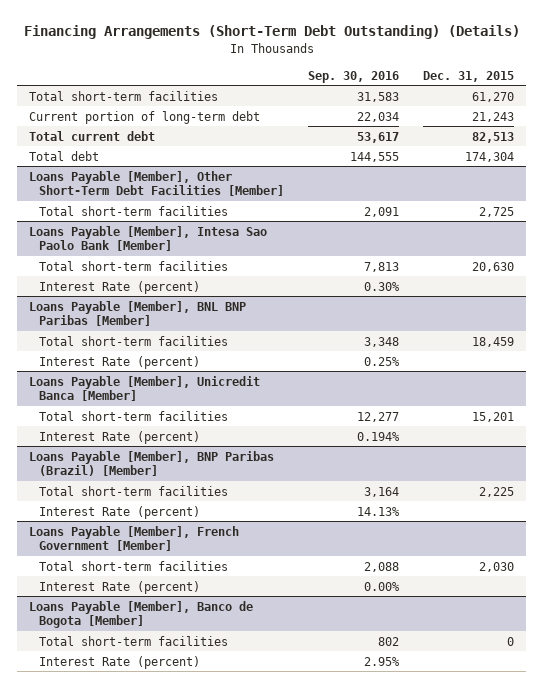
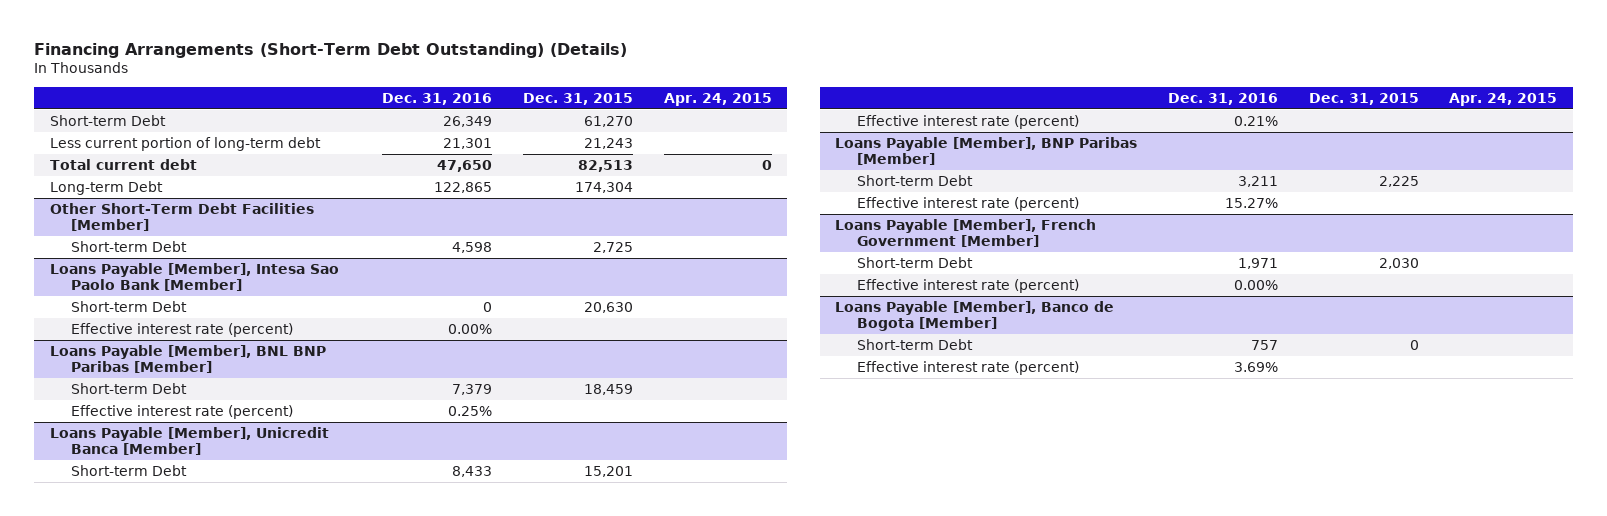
[308,70,400,83] Sep. 30, 2016 -> none
none -> [382,92,493,105] Dec. 31, 2016
none -> [663,92,772,106] Apr. 24, 2015
[29,90,219,101] Total short-term facilities -> [49,115,166,127] Short-term Debt
[29,110,261,124] Current portion of long-term debt -> [49,137,321,152] Less current portion of long-term debt
[29,150,100,161] Total debt -> [49,181,163,196] Long-term Debt
[29,170,284,197] Loans Payable [Member], Other Short-Term Debt Facilities [Member] -> [49,203,314,231] Other Short-Term Debt Facilities [Member]
[38,205,228,216] Total short-term facilities -> [70,241,187,253] Short-term Debt
[38,260,228,271] Total short-term facilities -> [70,301,187,313] Short-term Debt
[38,280,200,294] Interest Rate (percent) -> [70,323,293,338] Effective interest rate (percent)
[38,335,228,346] Total short-term facilities -> [70,383,187,395] Short-term Debt
[38,355,200,369] Interest Rate (percent) -> [70,405,293,420] Effective interest rate (percent)
[38,410,228,421] Total short-term facilities -> [70,465,187,477] Short-term Debt
[38,430,200,444] Interest Rate (percent) -> [856,115,1079,130] Effective interest rate (percent)
[29,450,275,477] Loans Payable [Member], BNP Paribas (Brazil) [Member] -> [835,137,1138,165] Loans Payable [Member], BNP Paribas [Member]
[38,485,228,496] Total short-term facilities -> [856,175,973,187] Short-term Debt
[38,505,200,519] Interest Rate (percent) -> [856,197,1079,212] Effective interest rate (percent)
[38,560,228,571] Total short-term facilities -> [856,257,973,269] Short-term Debt
[38,580,200,594] Interest Rate (percent) -> [856,279,1079,294] Effective interest rate (percent)
[38,635,228,646] Total short-term facilities -> [856,339,973,351] Short-term Debt
[38,655,200,669] Interest Rate (percent) -> [856,361,1079,376] Effective interest rate (percent)

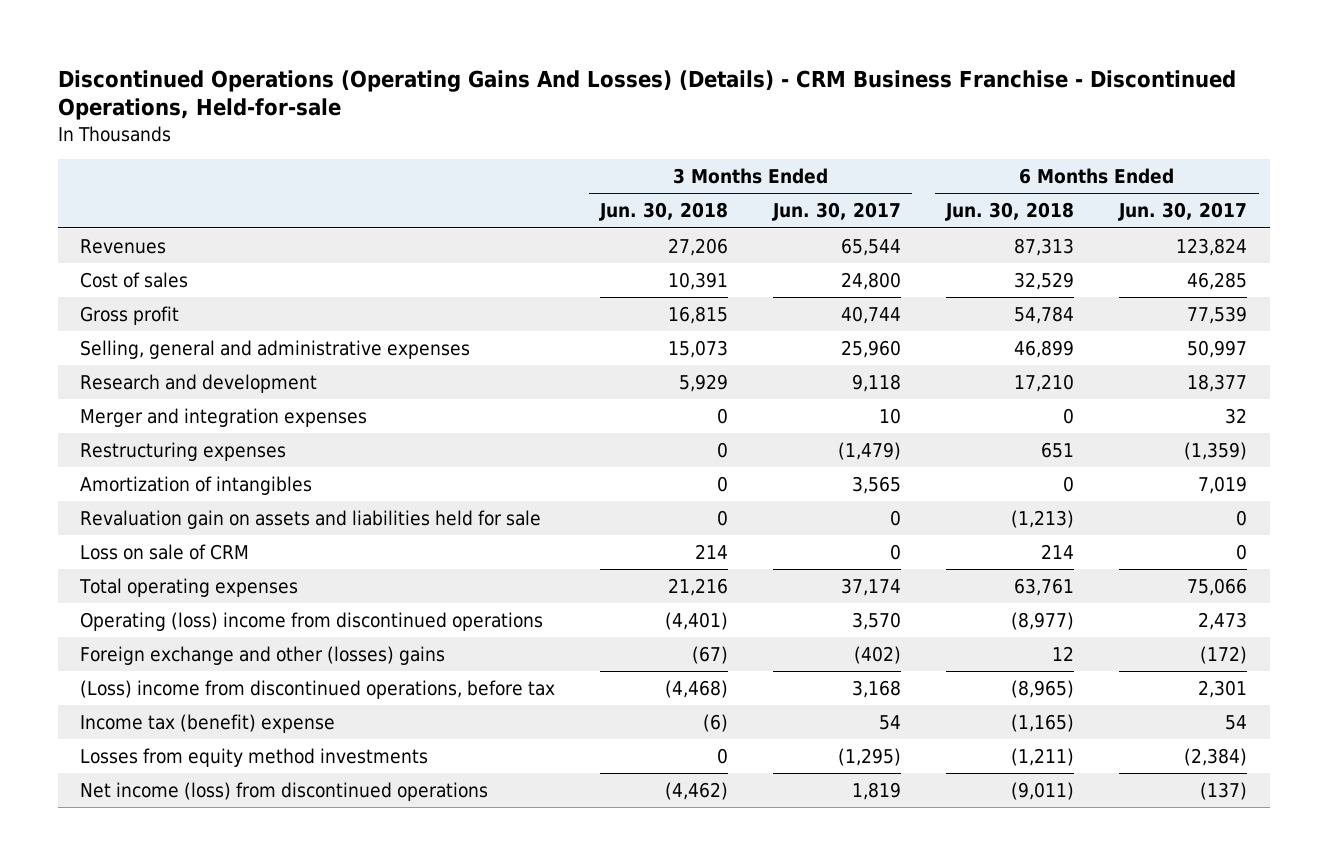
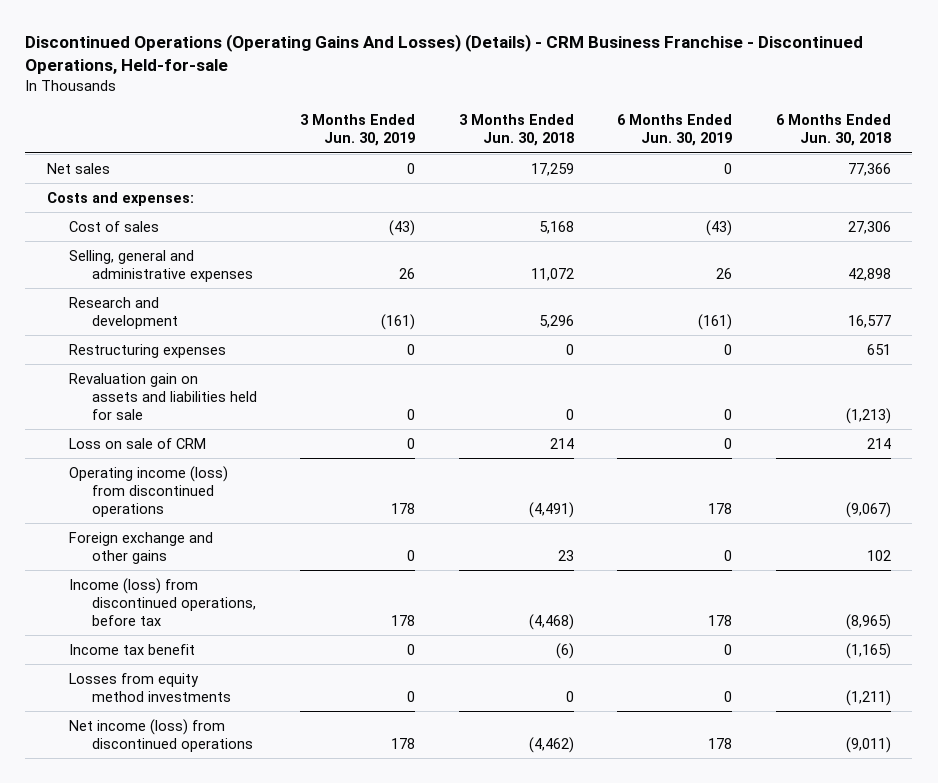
[772,202,902,222] Jun. 30, 2017 -> none
[1118,202,1248,222] Jun. 30, 2017 -> none
none -> [300,114,416,147] 3 Months Ended Jun. 30, 2019
none -> [617,114,733,147] 6 Months Ended Jun. 30, 2019
[80,238,167,254] Revenues -> none
[80,305,180,325] Gross profit -> none
[80,407,368,427] Merger and integration expenses -> none
none -> [47,162,111,174] Net sales
none -> [47,191,195,206] Costs and expenses:
[668,271,729,290] 10,391 -> [538,220,574,234] 5,168
[1014,271,1075,290] 32,529 -> [847,220,891,234] 27,306
[668,339,729,358] 15,073 -> [530,267,574,281] 11,072
[1014,339,1075,358] 46,899 -> [847,267,891,281] 42,898
[679,373,729,392] 5,929 -> [538,314,574,328] 5,296
[1014,373,1075,392] 17,210 -> [847,314,891,328] 16,577
[80,475,313,495] Amortization of intangibles -> none
[79,577,299,597] Total operating expenses -> none
[80,611,544,631] Operating (loss) income from discontinued operations -> [69,465,229,517] Operating income (loss) from discontinued operations
[665,611,729,630] (4,401) -> [528,501,574,518] (4,491)
[1011,611,1075,630] (8,977) -> [845,501,891,518] (9,067)
[80,645,446,665] Foreign exchange and other (losses) gains -> [69,531,214,564] Foreign exchange and other gains
[692,645,729,664] (67) -> [557,549,574,561] 23
[1052,645,1075,661] 12 -> [866,549,891,561] 102
[80,679,556,699] (Loss) income from discontinued operations, before tax -> [69,577,256,626] Income (loss) from discontinued operations, before tax
[80,713,336,733] Income tax (benefit) expense -> [69,643,196,655] Income tax benefit

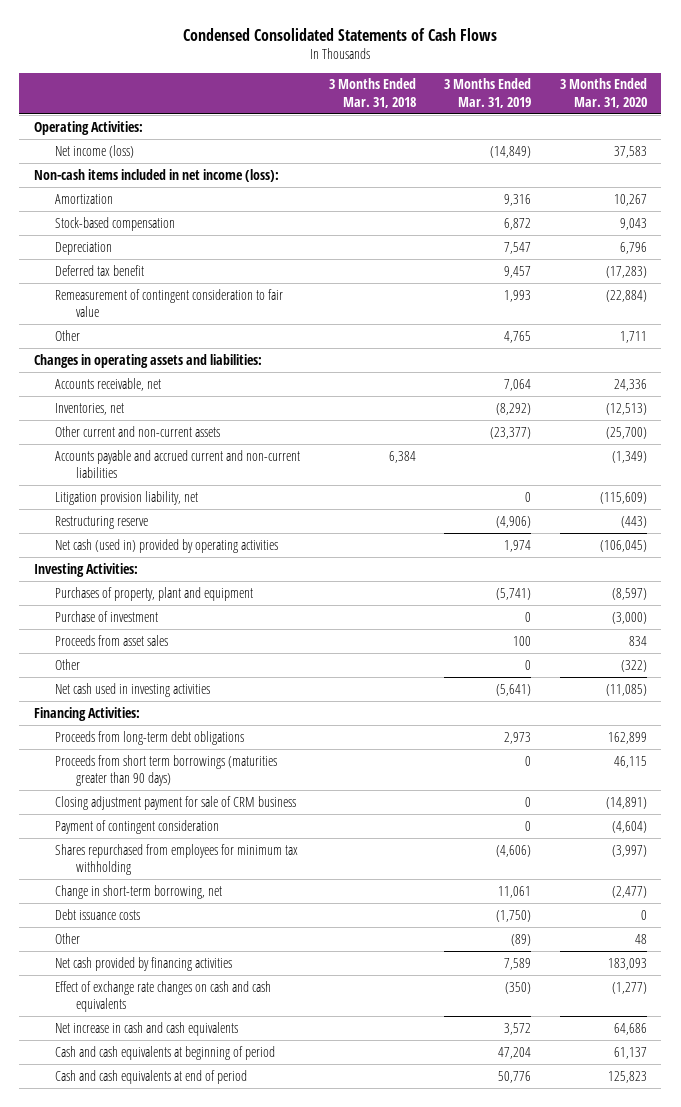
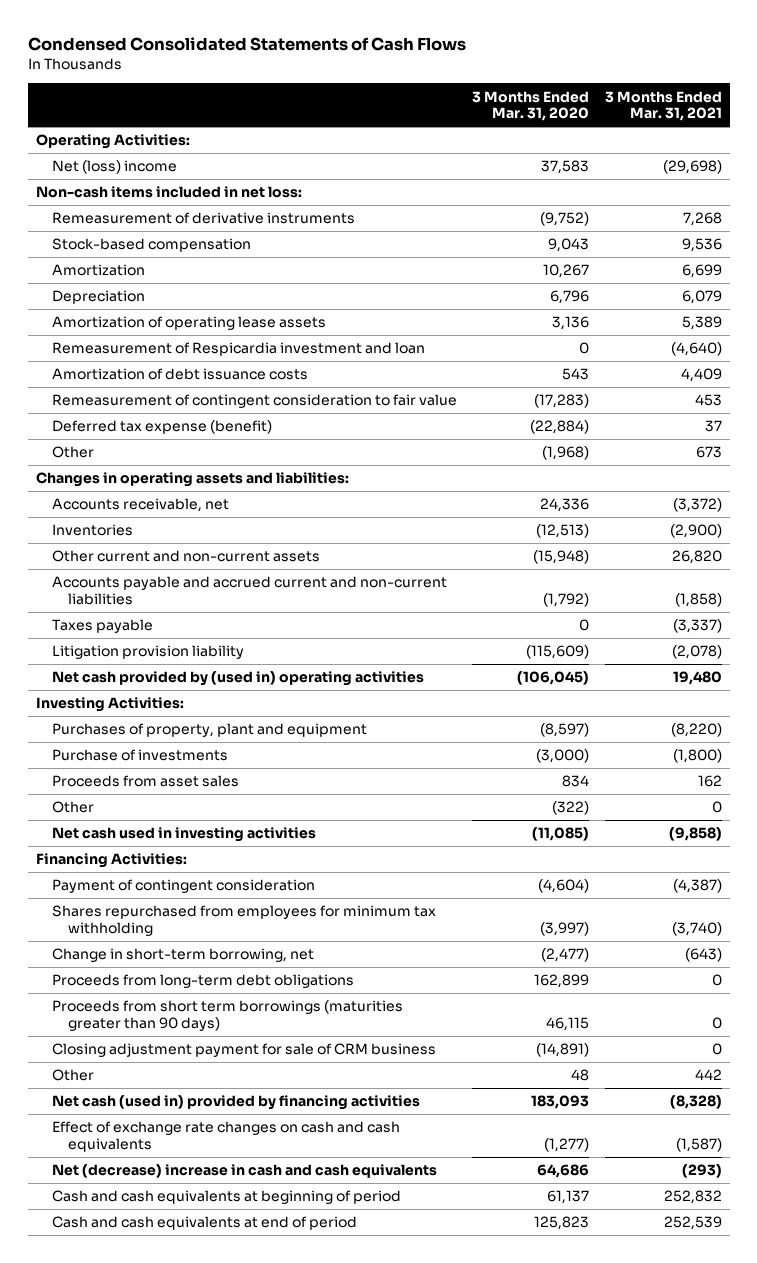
[328,78,416,108] 3 Months Ended Mar. 31, 2018 -> none
[444,78,532,108] 3 Months Ended Mar. 31, 2019 -> none
none -> [604,90,722,122] 3 Months Ended Mar. 31, 2021
[55,144,135,158] Net income (loss) -> [51,160,177,175] Net (loss) income
[33,168,279,182] Non-cash items included in net income (loss): -> [35,186,302,199] Non-cash items included in net loss:
none -> [51,212,355,225] Remeasurement of derivative instruments
[55,193,114,204] Amortization -> [51,264,145,277] Amortization
none -> [51,316,326,331] Amortization of operating lease assets
none -> [51,342,425,357] Remeasurement of Respicardia investment and loan
none -> [51,368,308,381] Amortization of debt issuance costs
[55,264,145,276] Deferred tax benefit -> [51,394,457,409] Remeasurement of contingent consideration to fair value
[55,288,284,318] Remeasurement of contingent consideration to fair value -> [51,420,272,435] Deferred tax expense (benefit)
[619,330,647,343] 1,711 -> [542,446,590,461] (1,968)
[55,515,149,529] Restructuring reserve -> none
[55,402,125,415] Inventories, net -> [51,524,133,537] Inventories
[605,426,647,439] (25,700) -> [533,550,590,565] (15,948)
[611,450,647,463] (1,349) -> [543,592,590,607] (1,792)
none -> [51,619,153,634] Taxes payable
[55,490,199,505] Litigation provision liability, net -> [51,645,244,660] Litigation provision liability
[55,538,279,553] Net cash (used in) provided by operating activities -> [51,671,424,687] Net cash provided by (used in) operating activities
[55,610,159,622] Purchase of investment -> [51,749,228,762] Purchase of investments
[55,908,141,920] Debt issuance costs -> none
[55,730,245,745] Proceeds from long-term debt obligations -> [51,974,354,989] Proceeds from long-term debt obligations
[55,754,278,787] Proceeds from short term borrowings (maturities greater than 90 days) -> [51,1000,403,1031] Proceeds from short term borrowings (maturities greater than 90 days)
[55,795,297,810] Closing adjustment payment for sale of CRM business -> [51,1043,436,1058] Closing adjustment payment for sale of CRM business
[55,956,233,971] Net cash provided by financing activities -> [51,1095,420,1111] Net cash (used in) provided by financing activities
[55,1021,239,1036] Net increase in cash and cash equivalents -> [51,1164,437,1179] Net (decrease) increase in cash and cash equivalents

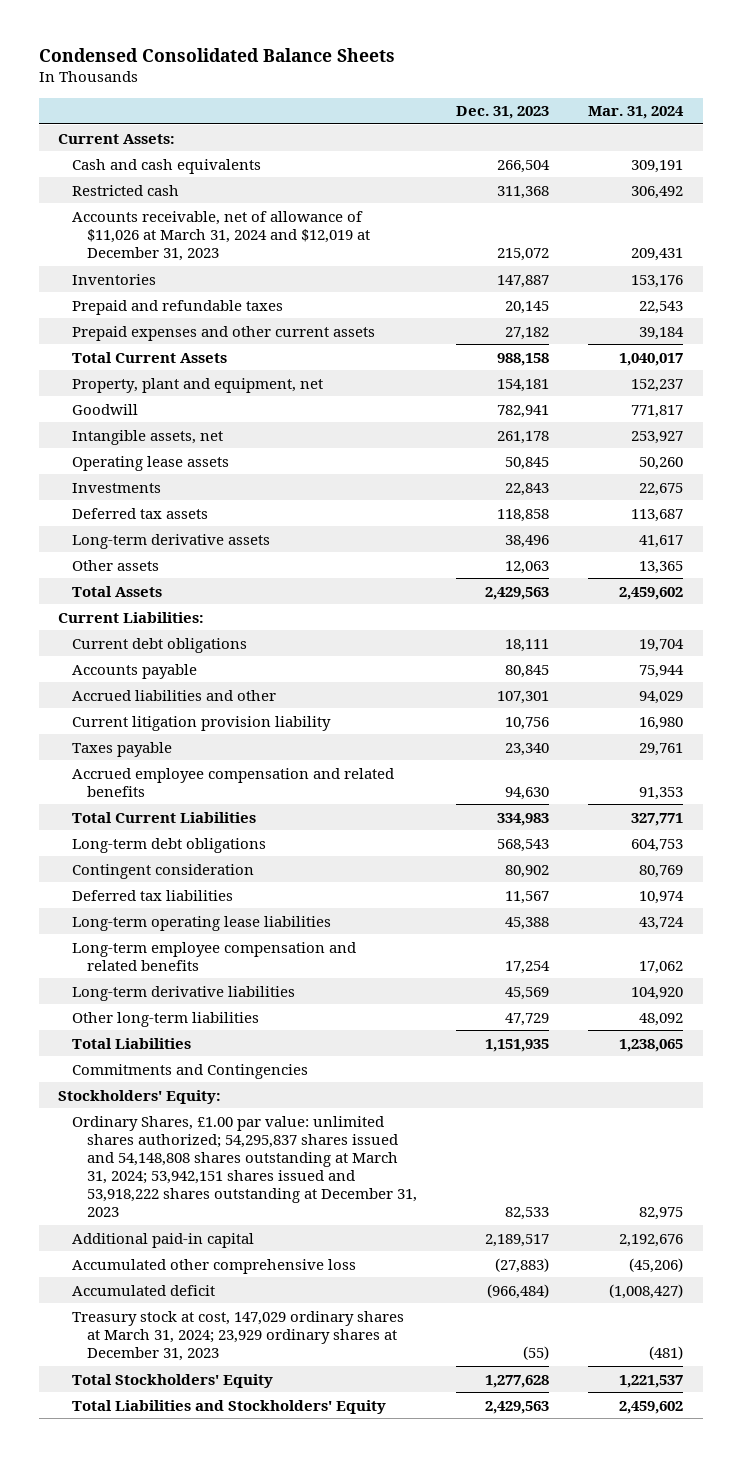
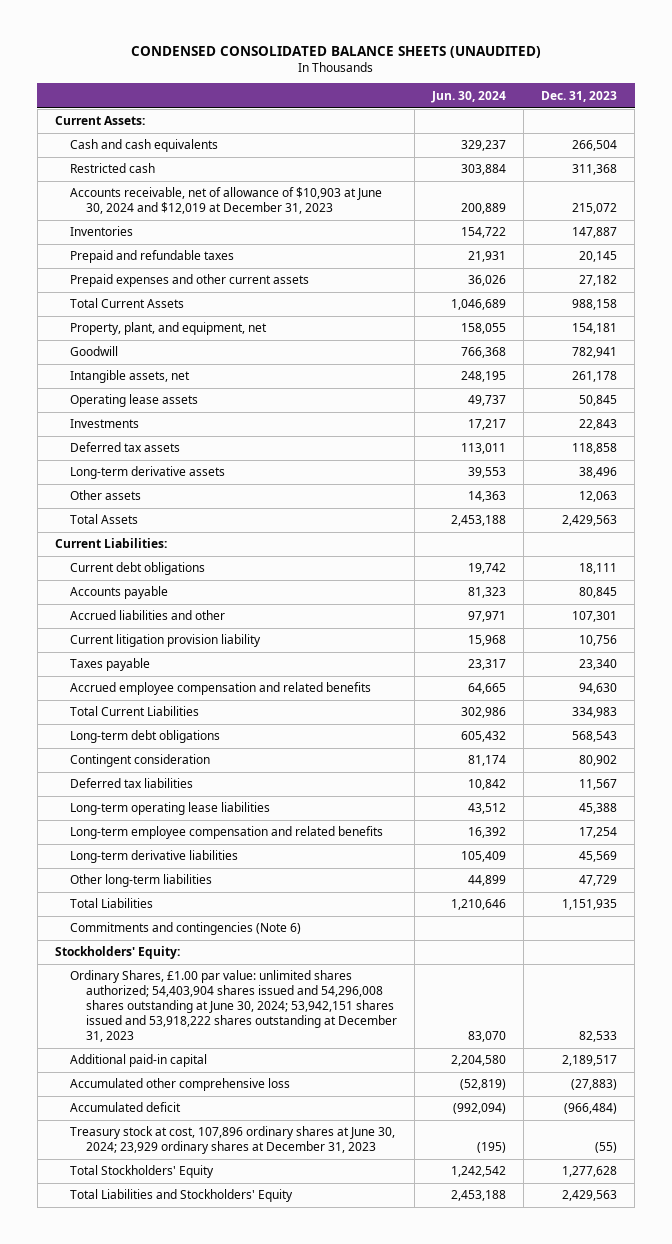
[38,48,395,63] Condensed Consolidated Balance Sheets -> [130,45,541,58] CONDENSED CONSOLIDATED BALANCE SHEETS (UNAUDITED)
[588,106,685,120] Mar. 31, 2024 -> none
none -> [430,90,506,103] Jun. 30, 2024
[72,210,370,261] Accounts receivable, net of allowance of $11,026 at March 31, 2024 and $12,019 at December 31, 2023 -> [70,187,383,215] Accounts receivable, net of allowance of $10,903 at June 30, 2024 and $12,019 at December 31, 2023
[72,377,324,393] Property, plant and equipment, net -> [70,322,268,336] Property, plant, and equipment, net
[72,1063,309,1079] Commitments and Contingencies -> [70,922,302,936] Commitments and contingencies (Note 6)
[72,1115,417,1218] Ordinary Shares, £1.00 par value: unlimited shares authorized; 54,295,837 shares issued and 54,148,808 shares outstanding at March 31, 2024; 53,942,151 shares issued and 53,918,222 shares outstanding at December 31, 2023 -> [70,970,397,1043] Ordinary Shares, £1.00 par value: unlimited shares authorized; 54,403,904 shares issued and 54,296,008 shares outstanding at June 30, 2024; 53,942,151 shares issued and 53,918,222 shares outstanding at December 31, 2023
[72,1310,405,1361] Treasury stock at cost, 147,029 ordinary shares at March 31, 2024; 23,929 ordinary shares at December 31, 2023 -> [70,1126,396,1155] Treasury stock at cost, 107,896 ordinary shares at June 30, 2024; 23,929 ordinary shares at December 31, 2023

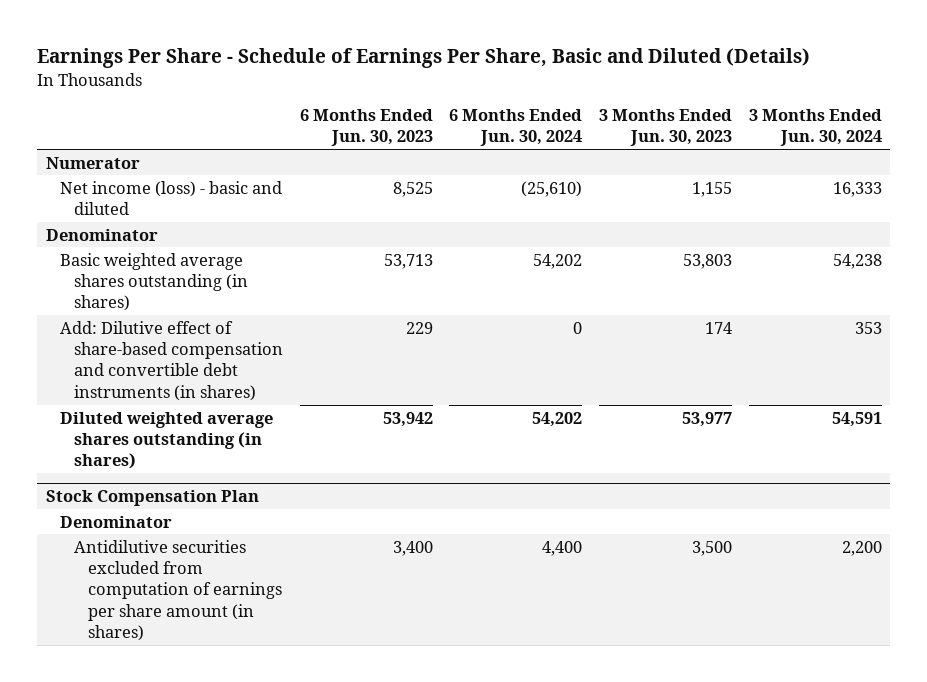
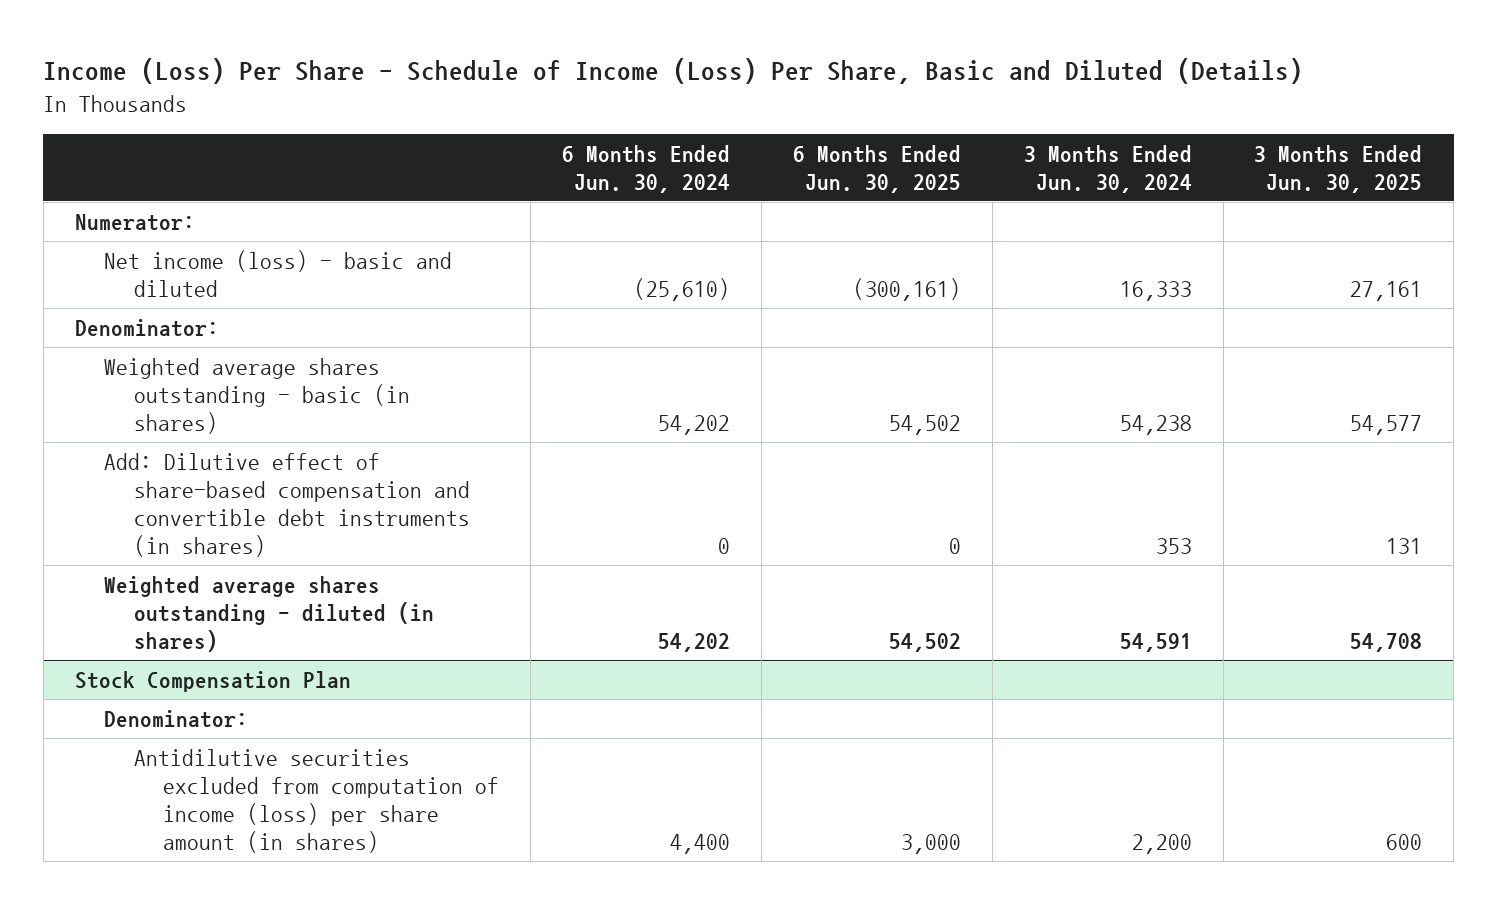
[37,48,811,69] Earnings Per Share - Schedule of Earnings Per Share, Basic and Diluted (Details) -> [43,58,1304,85] Income (Loss) Per Share - Schedule of Income (Loss) Per Share, Basic and Diluted (Details)
[299,109,433,147] 6 Months Ended Jun. 30, 2023 -> none
[599,109,733,147] 3 Months Ended Jun. 30, 2023 -> none
none -> [792,144,961,193] 6 Months Ended Jun. 30, 2025
none -> [1254,144,1423,193] 3 Months Ended Jun. 30, 2025
[45,156,140,169] Numerator -> [74,213,195,231] Numerator:
[45,228,158,241] Denominator -> [74,318,219,337] Denominator:
[59,252,248,312] Basic weighted average shares outstanding (in shares) -> [104,357,410,435] Weighted average shares outstanding - basic (in shares)
[59,411,273,470] Diluted weighted average shares outstanding (in shares) -> [104,575,434,653] Weighted average shares outstanding - diluted (in shares)
[59,515,172,528] Denominator -> [104,709,249,728] Denominator:
[73,539,282,642] Antidilutive securities excluded from computation of earnings per share amount (in shares) -> [133,748,500,854] Antidilutive securities excluded from computation of income (loss) per share amount (in shares)

